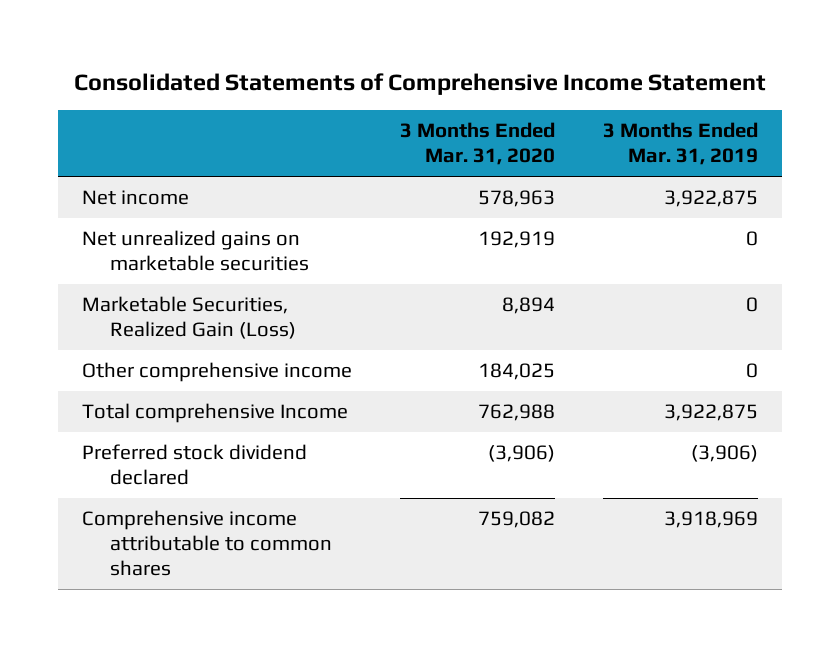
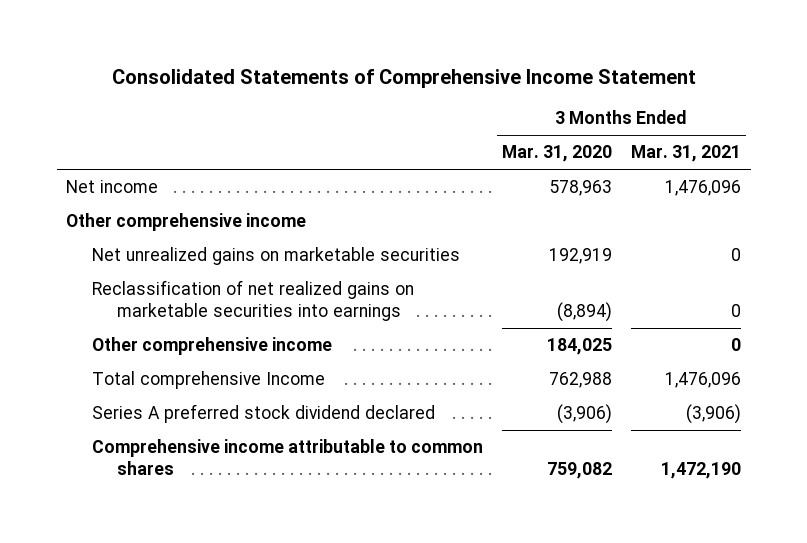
[602,122,758,166] 3 Months Ended Mar. 31, 2019 -> none
none -> [631,145,742,163] Mar. 31, 2021
none -> [66,213,307,232] Other comprehensive income
[81,296,297,340] Marketable Securities, Realized Gain (Loss) -> none
none -> [91,280,414,321] Reclassification of net realized gains on marketable securities into earnings
[81,444,307,486] Preferred stock dividend declared -> [91,404,435,424] Series A preferred stock dividend declared

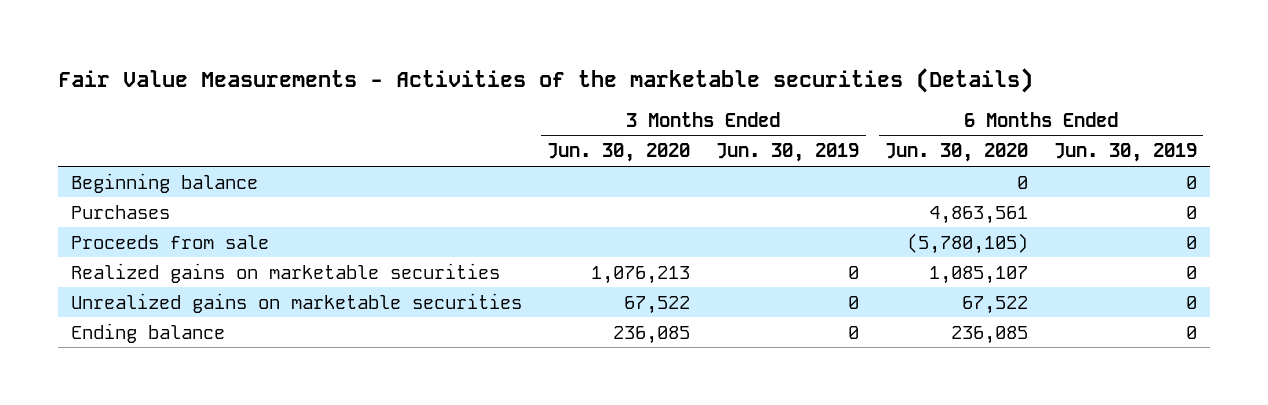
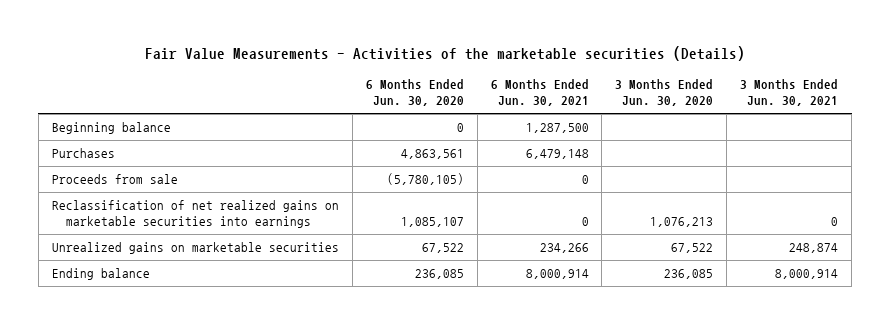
[716,143,860,163] Jun. 30, 2019 -> none
[1053,143,1197,163] Jun. 30, 2019 -> none
none -> [490,79,589,107] 6 Months Ended Jun. 30, 2021
none -> [740,79,839,107] 3 Months Ended Jun. 30, 2021
[70,262,500,283] Realized gains on marketable securities -> [51,199,339,229] Reclassification of net realized gains on marketable securities into earnings

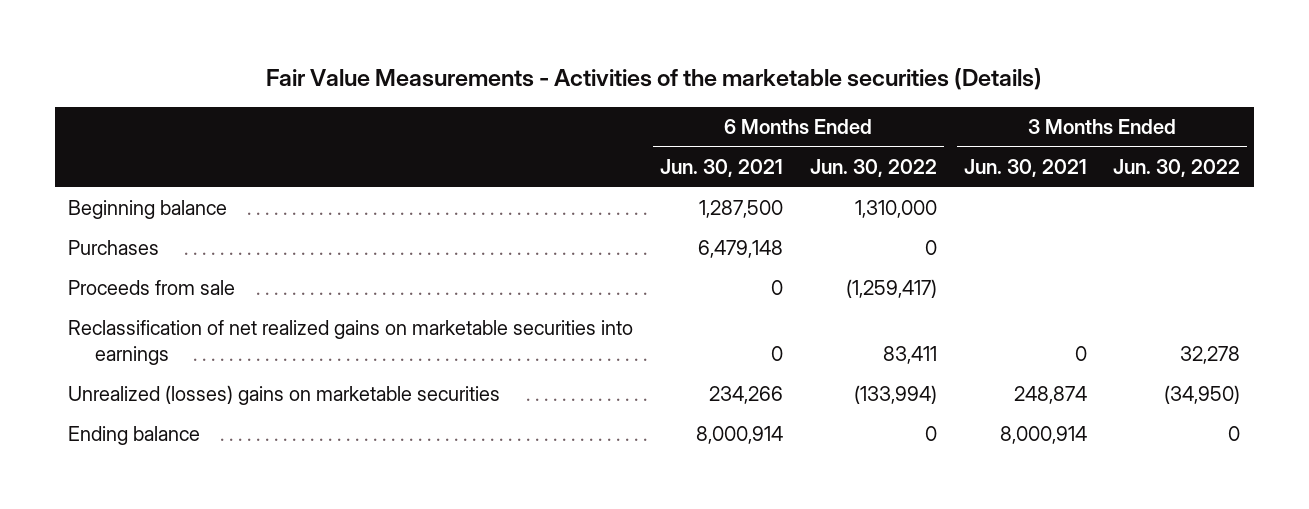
[365,79,464,107] 6 Months Ended Jun. 30, 2020 -> none
[615,79,714,107] 3 Months Ended Jun. 30, 2020 -> none
none -> [809,159,937,178] Jun. 30, 2022
none -> [1113,159,1241,178] Jun. 30, 2022
[51,241,339,254] Unrealized gains on marketable securities -> [68,385,501,406] Unrealized (losses) gains on marketable securities

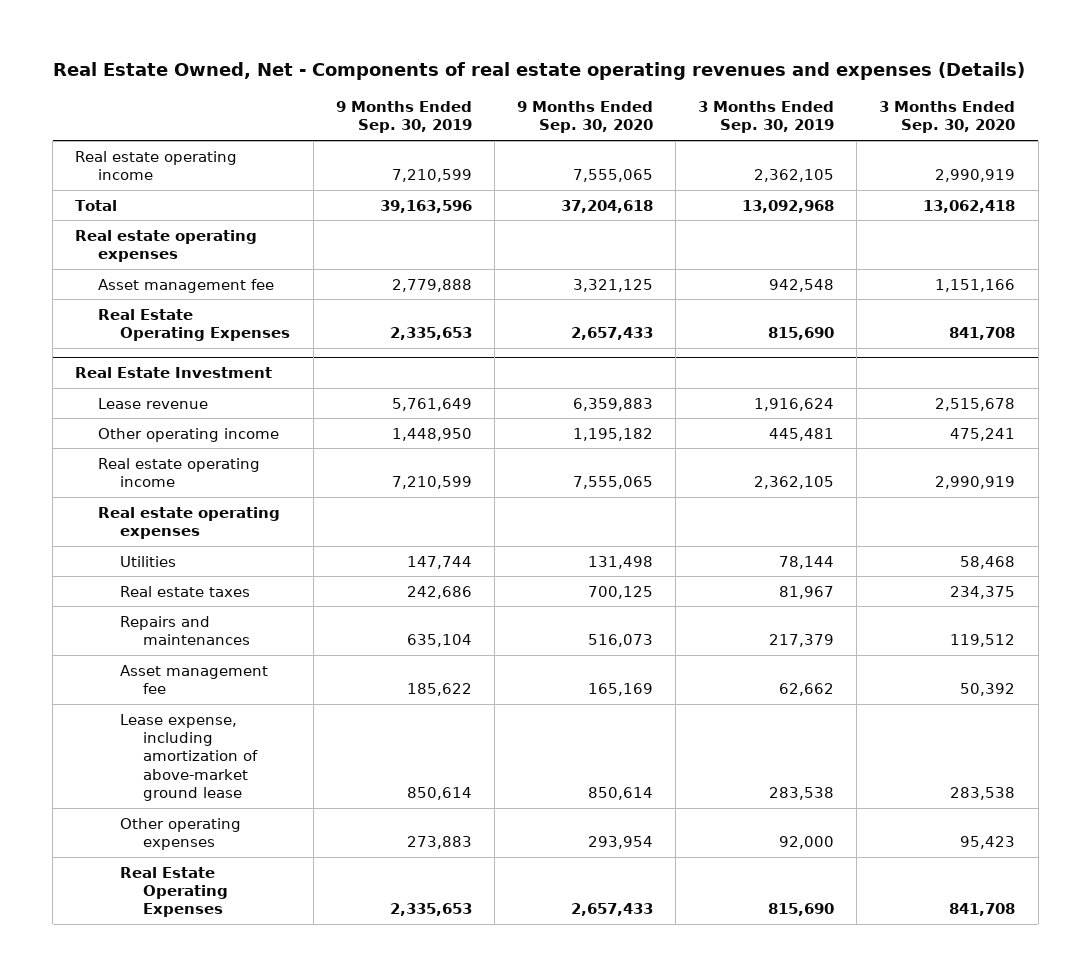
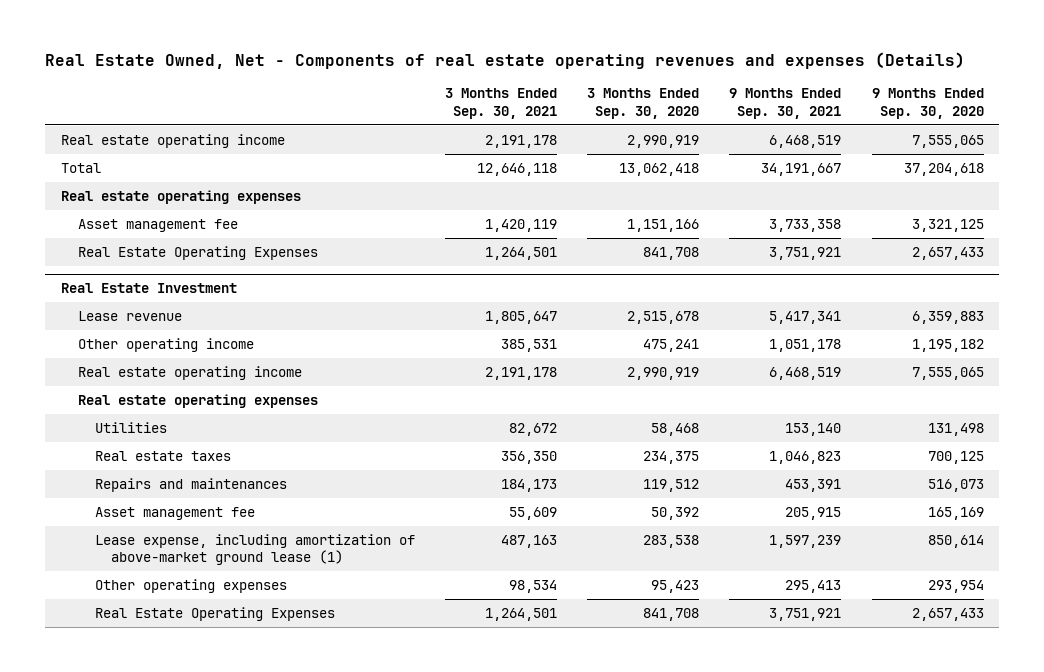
[335,101,472,134] 9 Months Ended Sep. 30, 2019 -> none
[698,101,835,134] 3 Months Ended Sep. 30, 2019 -> none
none -> [444,88,557,119] 3 Months Ended Sep. 30, 2021
none -> [729,88,842,119] 9 Months Ended Sep. 30, 2021
[120,713,259,801] Lease expense, including amortization of above-market ground lease -> [94,533,415,565] Lease expense, including amortization of above-market ground lease (1)

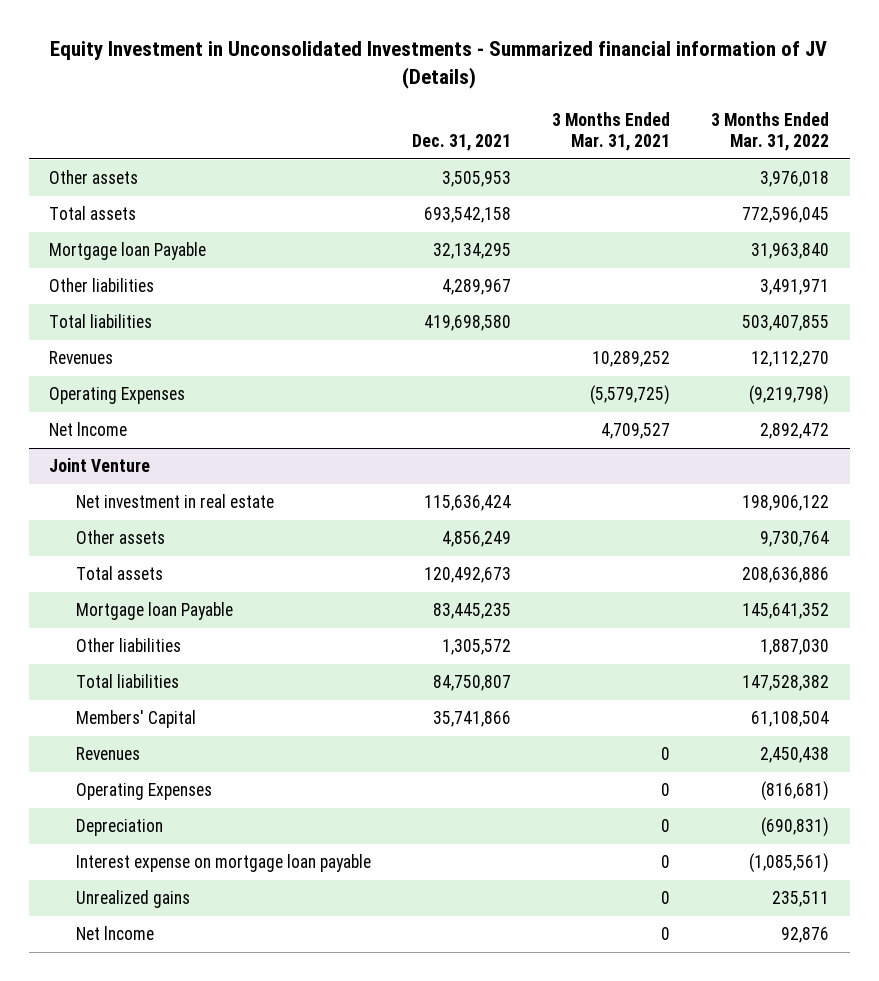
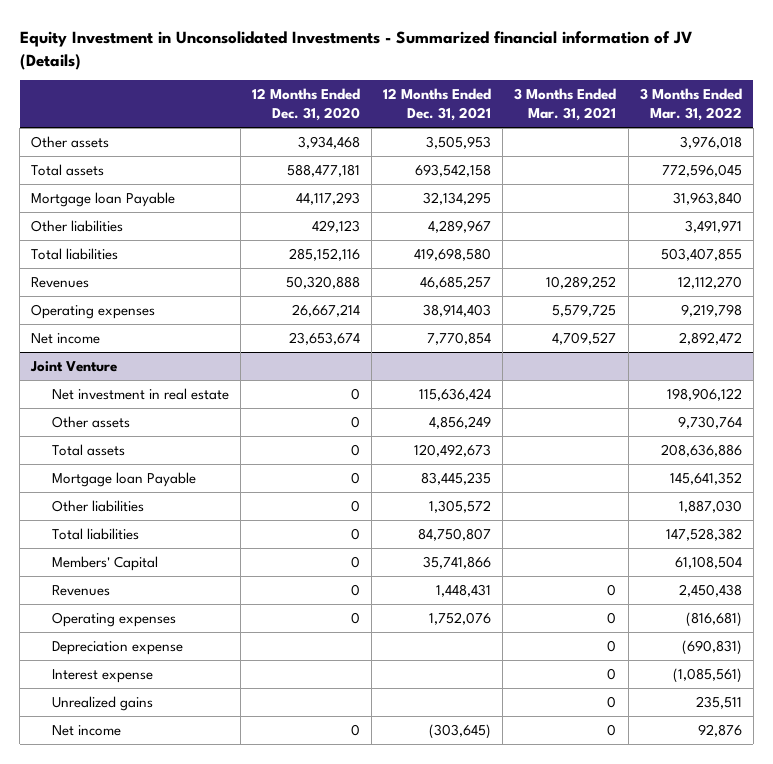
[411,134,511,152] Dec. 31, 2021 -> none
none -> [251,88,360,122] 12 Months Ended Dec. 31, 2020
none -> [383,88,492,122] 12 Months Ended Dec. 31, 2021
[49,387,186,405] Operating Expenses -> [31,303,156,319] Operating expenses
[590,385,671,406] (5,579,725) -> [552,303,617,317] 5,579,725
[749,385,830,406] (9,219,798) -> [680,303,742,317] 9,219,798
[49,422,128,437] Net lncome -> [31,332,101,344] Net income
[75,783,212,801] Operating Expenses -> [51,611,176,627] Operating expenses
[75,819,163,837] Depreciation -> [51,640,183,655] Depreciation expense
[75,854,371,873] Interest expense on mortgage loan payable -> [51,668,153,683] Interest expense
[75,926,154,941] Net lncome -> [51,724,121,736] Net income

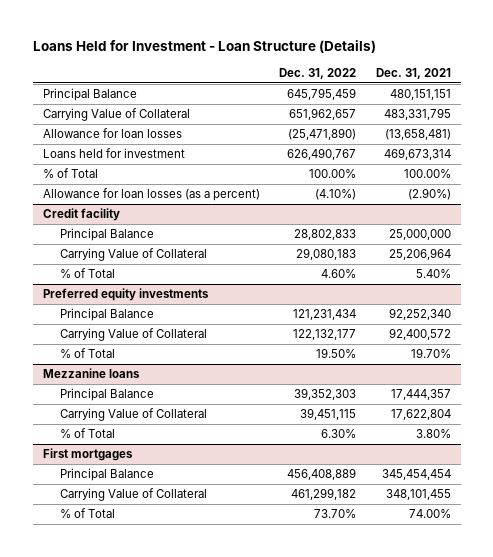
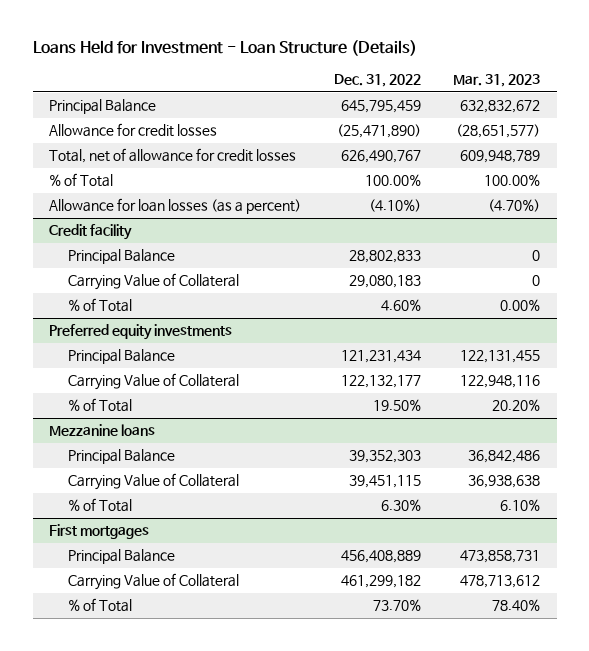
[375,67,451,79] Dec. 31, 2021 -> none
none -> [453,74,541,88] Mar. 31, 2023
[42,108,190,122] Carrying Value of Collateral -> none
[42,128,182,139] Allowance for loan losses -> [48,123,217,138] Allowance for credit losses
[42,148,185,159] Loans held for investment -> [48,148,296,164] Total, net of allowance for credit losses

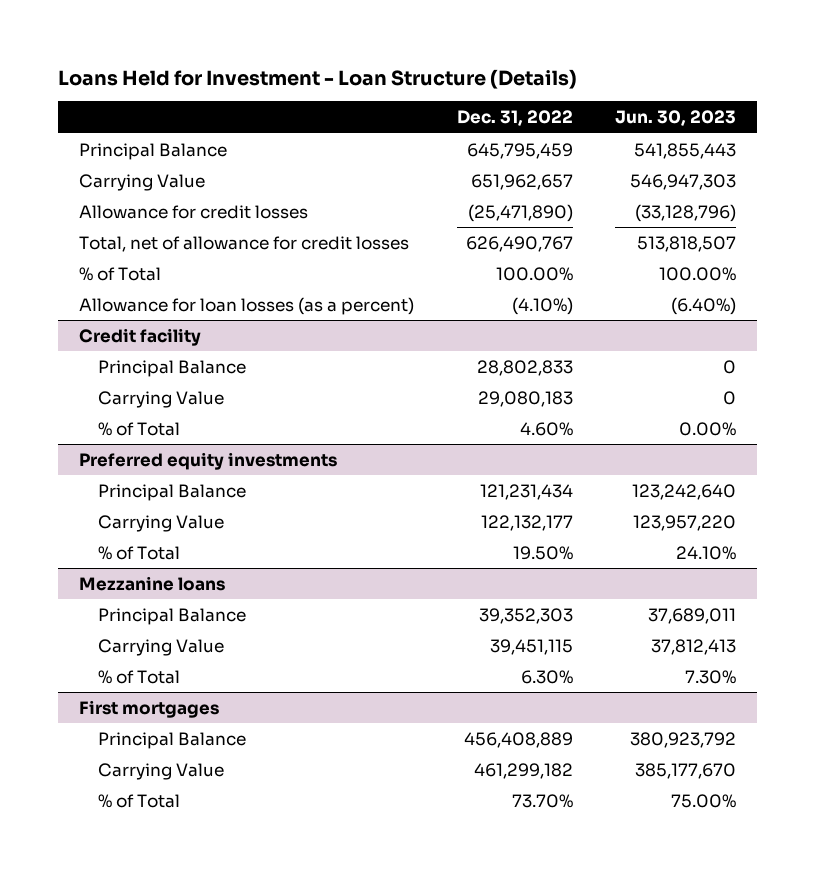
[453,74,541,88] Mar. 31, 2023 -> none
none -> [614,110,736,127] Jun. 30, 2023
none -> [79,173,206,191] Carrying Value
[68,273,240,291] Carrying Value of Collateral -> [97,390,224,408] Carrying Value
[68,373,240,391] Carrying Value of Collateral -> [97,514,224,532] Carrying Value
[68,473,240,491] Carrying Value of Collateral -> [97,638,224,656] Carrying Value
[68,573,240,591] Carrying Value of Collateral -> [97,762,224,780] Carrying Value

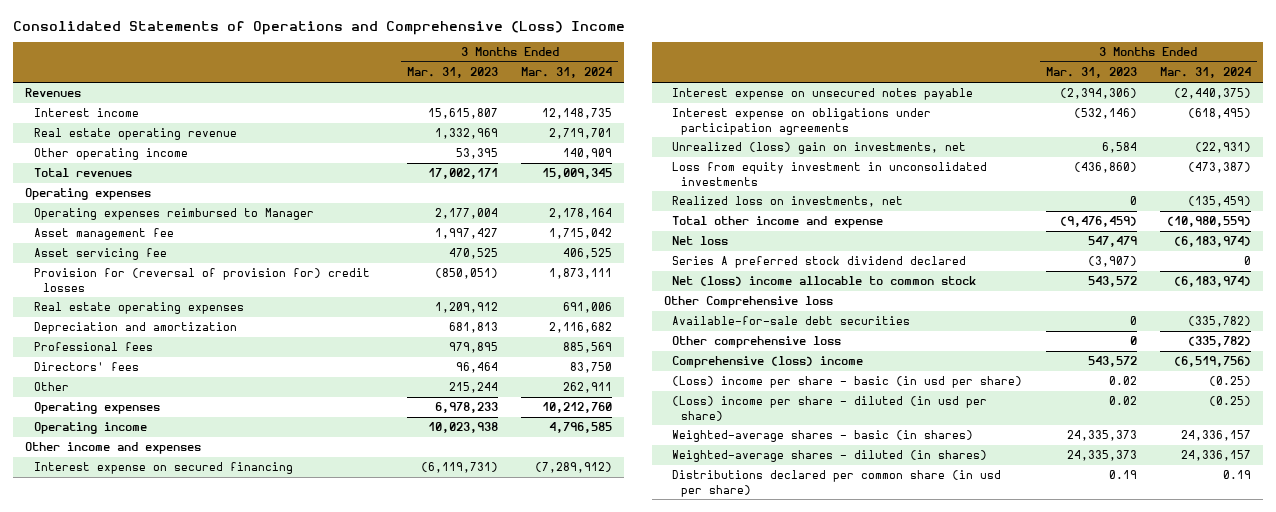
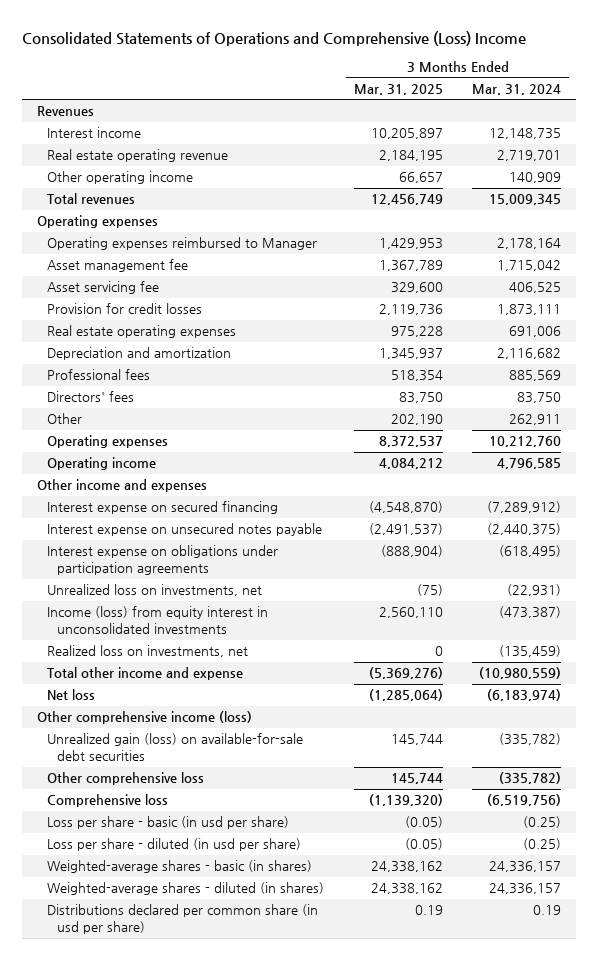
[407,67,499,79] Mar. 31, 2023 -> none
none -> [353,83,443,95] Mar. 31, 2025
[33,268,370,292] Provision for (reversal of provision for) credit losses -> [47,303,203,315] Provision for credit losses
[672,142,967,155] Unrealized (loss) gain on investments, net -> [47,584,263,597] Unrealized loss on investments, net
[672,162,988,186] Loss from equity investment in unconsolidated investments -> [47,606,269,635] Income (loss) from equity interest in unconsolidated investments
[672,256,967,269] Series A preferred stock dividend declared -> none
[672,276,977,287] Net (loss) income allocable to common stock -> none
[663,296,833,309] Other Comprehensive loss -> [37,711,253,725] Other comprehensive income (loss)
[672,316,911,326] Available-for-sale debt securities -> [47,733,304,762] Unrealized gain (loss) on available-for-sale debt securities
[672,356,864,369] Comprehensive (loss) income -> [47,794,169,808] Comprehensive loss
[672,376,1023,389] (Loss) income per share - basic (in usd per share) -> [47,816,290,830] Loss per share - basic (in usd per share)
[672,396,988,421] (Loss) income per share - diluted (in usd per share) -> [47,838,302,852] Loss per share - diluted (in usd per share)

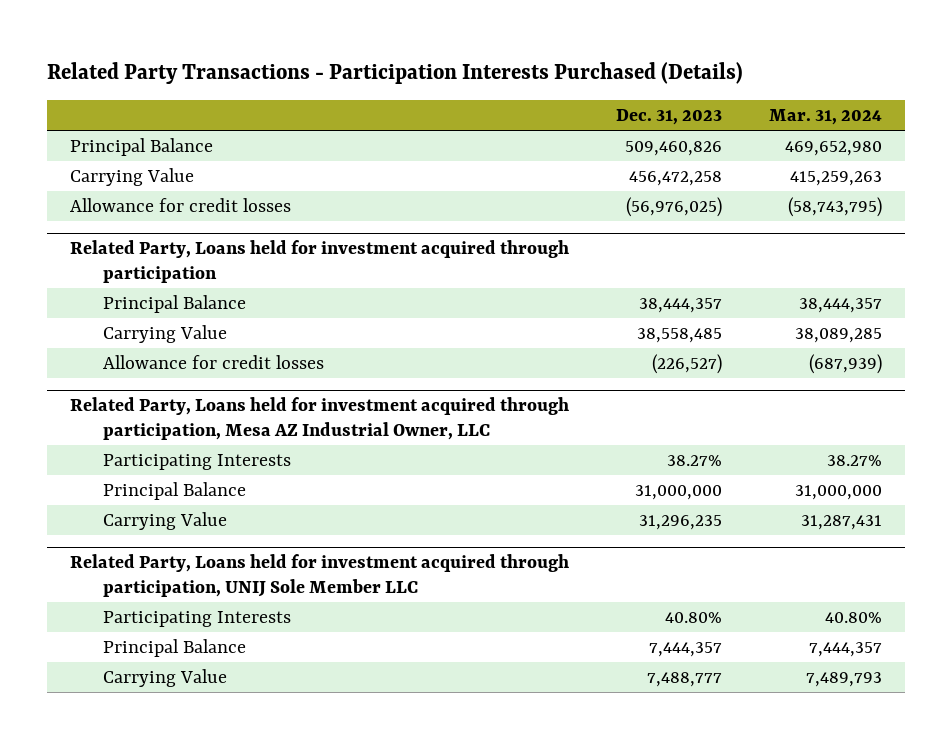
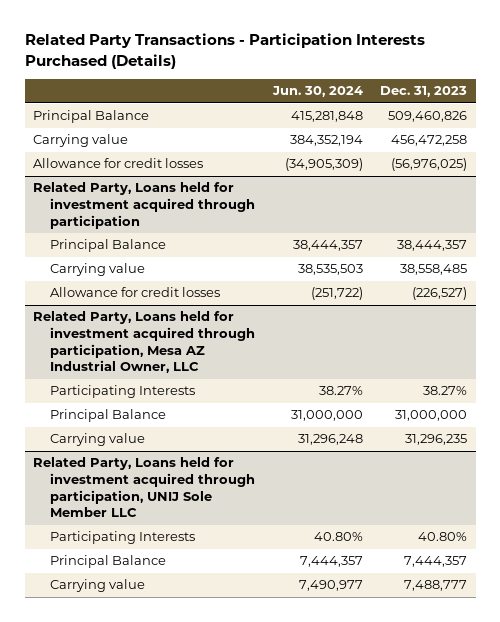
[769,109,883,126] Mar. 31, 2024 -> none
none -> [271,86,363,98] Jun. 30, 2024
[70,168,195,187] Carrying Value -> [33,134,129,148] Carrying value
[102,325,227,344] Carrying Value -> [50,263,146,277] Carrying value
[102,512,227,531] Carrying Value -> [50,433,146,447] Carrying value
[102,669,227,688] Carrying Value -> [50,579,146,593] Carrying value

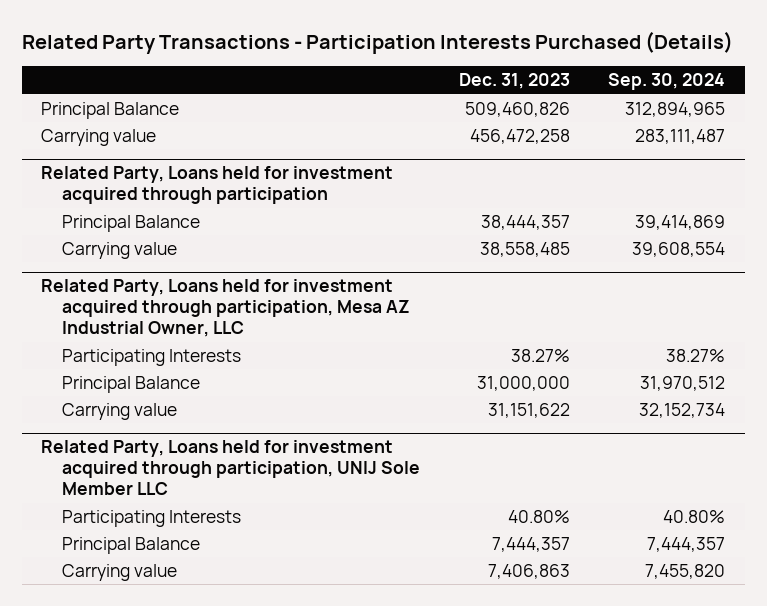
[271,86,363,98] Jun. 30, 2024 -> none
none -> [608,73,726,91] Sep. 30, 2024
[33,158,204,169] Allowance for credit losses -> none
[50,287,221,298] Allowance for credit losses -> none
[404,434,467,446] 31,296,235 -> [487,403,570,419] 31,151,622
[403,580,467,592] 7,488,777 -> [487,564,570,580] 7,406,863

